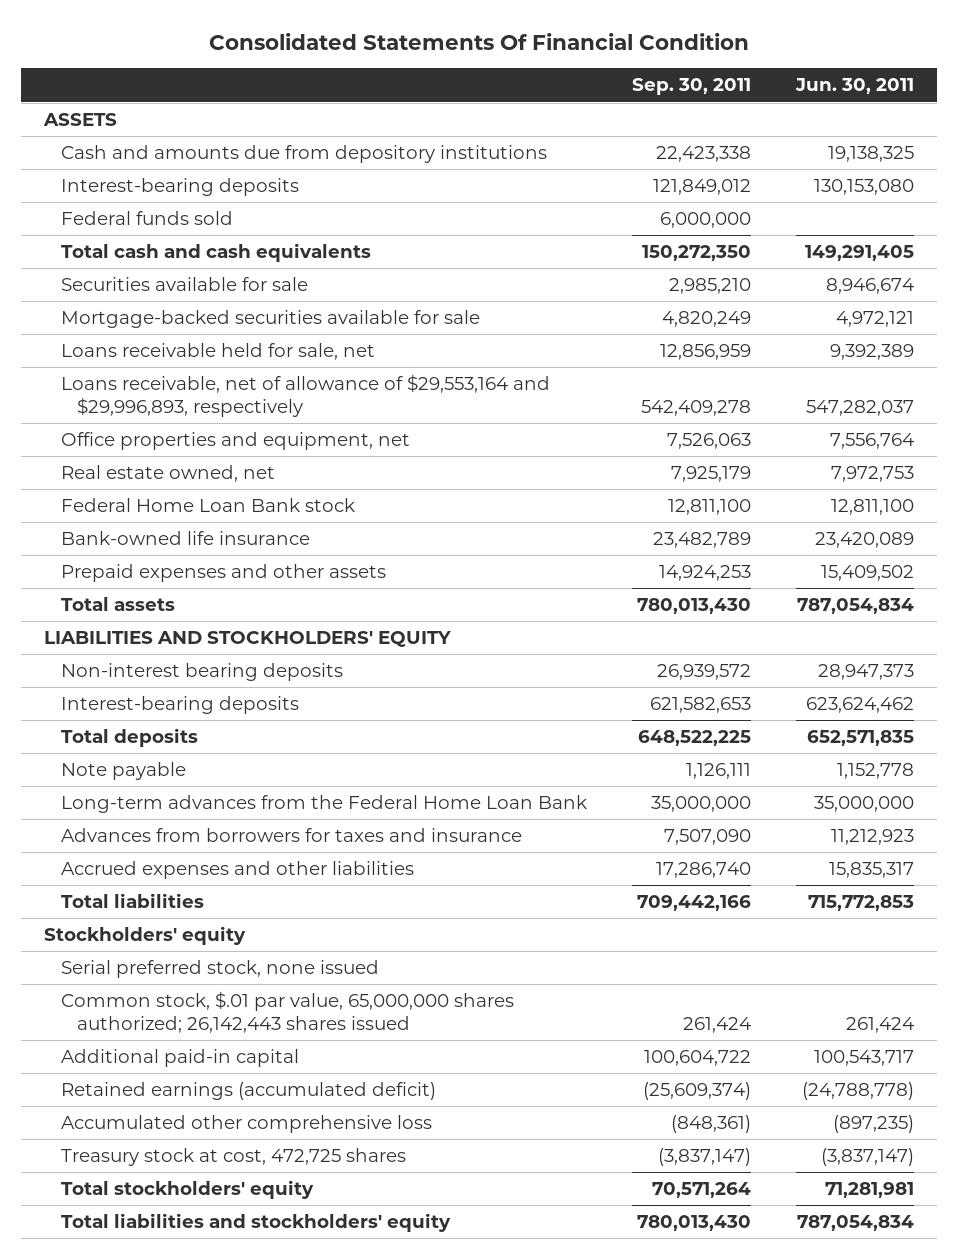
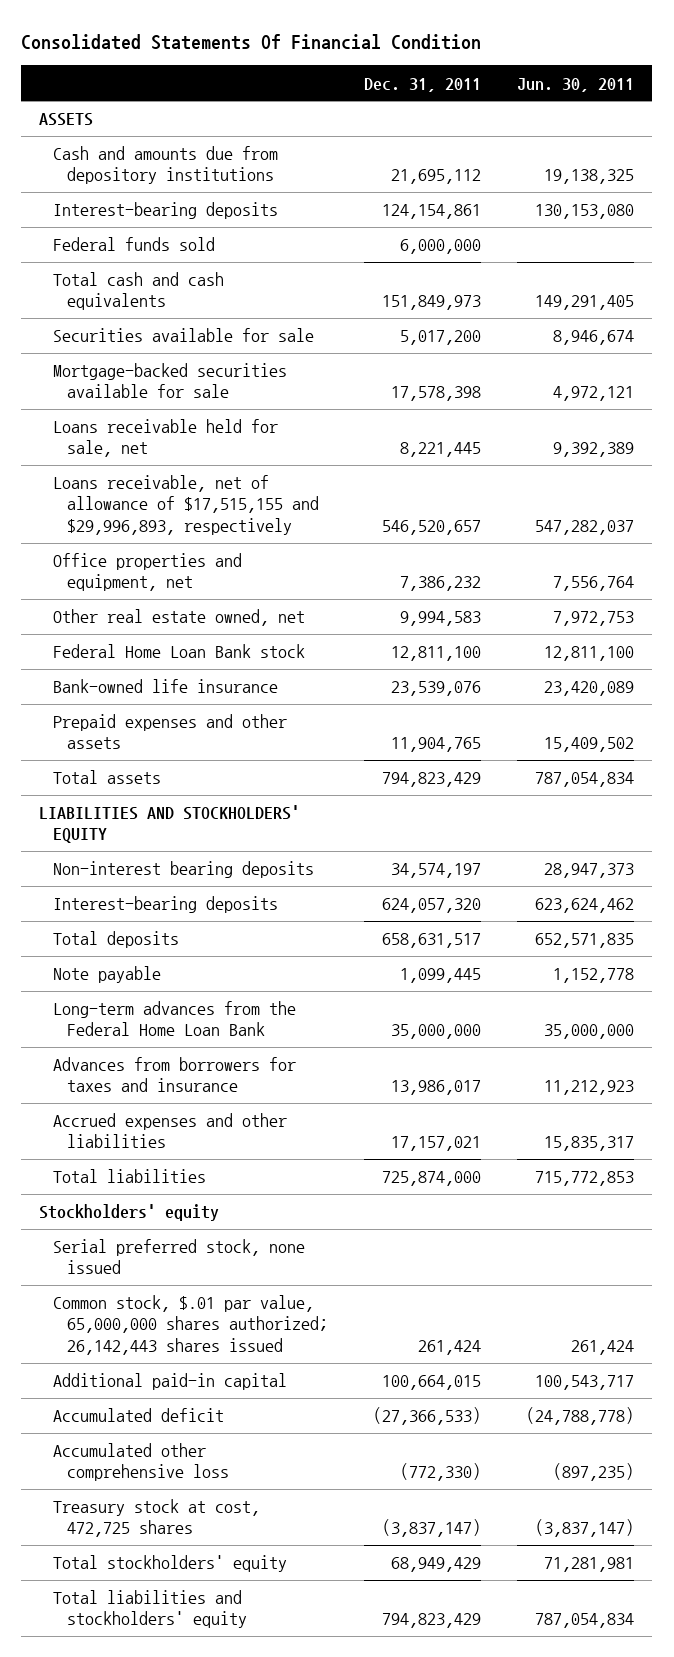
[631,78,751,96] Sep. 30, 2011 -> none
none -> [364,77,482,92] Dec. 31, 2011
[60,374,550,417] Loans receivable, net of allowance of $29,553,164 and $29,996,893, respectively -> [53,475,320,535] Loans receivable, net of allowance of $17,515,155 and $29,996,893, respectively
[60,465,275,483] Real estate owned, net -> [53,609,306,627] Other real estate owned, net
[60,1082,436,1101] Retained earnings (accumulated deficit) -> [53,1408,225,1423] Accumulated deficit

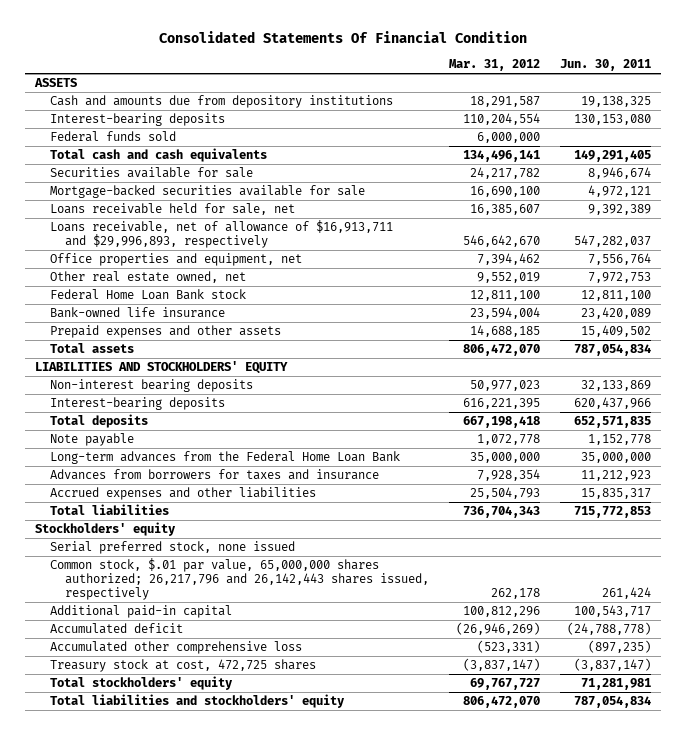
[364,77,482,92] Dec. 31, 2011 -> none
none -> [448,59,540,72] Mar. 31, 2012
[53,475,320,535] Loans receivable, net of allowance of $17,515,155 and $29,996,893, respectively -> [49,220,393,249] Loans receivable, net of allowance of $16,913,711 and $29,996,893, respectively
[544,863,635,879] 28,947,373 -> [580,380,651,392] 32,133,869
[535,898,635,914] 623,624,462 -> [573,397,651,410] 620,437,966
[53,1295,329,1355] Common stock, $.01 par value, 65,000,000 shares authorized; 26,142,443 shares issued -> [49,558,429,601] Common stock, $.01 par value, 65,000,000 shares authorized; 26,217,796 and 26,142,443 shares issued, respectively

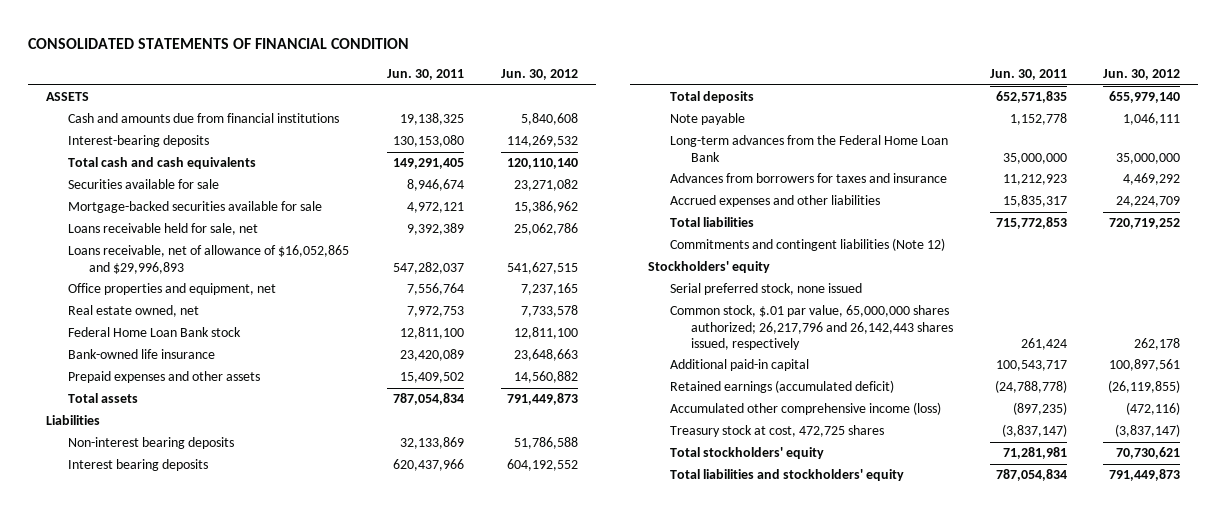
[158,31,527,44] Consolidated Statements Of Financial Condition -> [27,38,409,50] CONSOLIDATED STATEMENTS OF FINANCIAL CONDITION
[448,59,540,72] Mar. 31, 2012 -> none
none -> [500,69,578,81] Jun. 30, 2012
[49,95,393,109] Cash and amounts due from depository institutions -> [67,113,339,124] Cash and amounts due from financial institutions
[49,131,176,143] Federal funds sold -> none
[49,220,393,249] Loans receivable, net of allowance of $16,913,711 and $29,996,893, respectively -> [67,245,349,274] Loans receivable, net of allowance of $16,052,865 and $29,996,893
[49,271,246,284] Other real estate owned, net -> [67,305,199,318] Real estate owned, net
[35,361,289,375] LIABILITIES AND STOCKHOLDERS' EQUITY -> none
none -> [45,415,100,426] Liabilities
[49,397,225,411] Interest-bearing deposits -> [67,459,208,472] Interest bearing deposits
none -> [669,238,945,252] Commitments and contingent liabilities (Note 12)
[49,623,183,635] Accumulated deficit -> [669,380,894,394] Retained earnings (accumulated deficit)
[49,641,302,655] Accumulated other comprehensive loss -> [669,402,941,416] Accumulated other comprehensive income (loss)

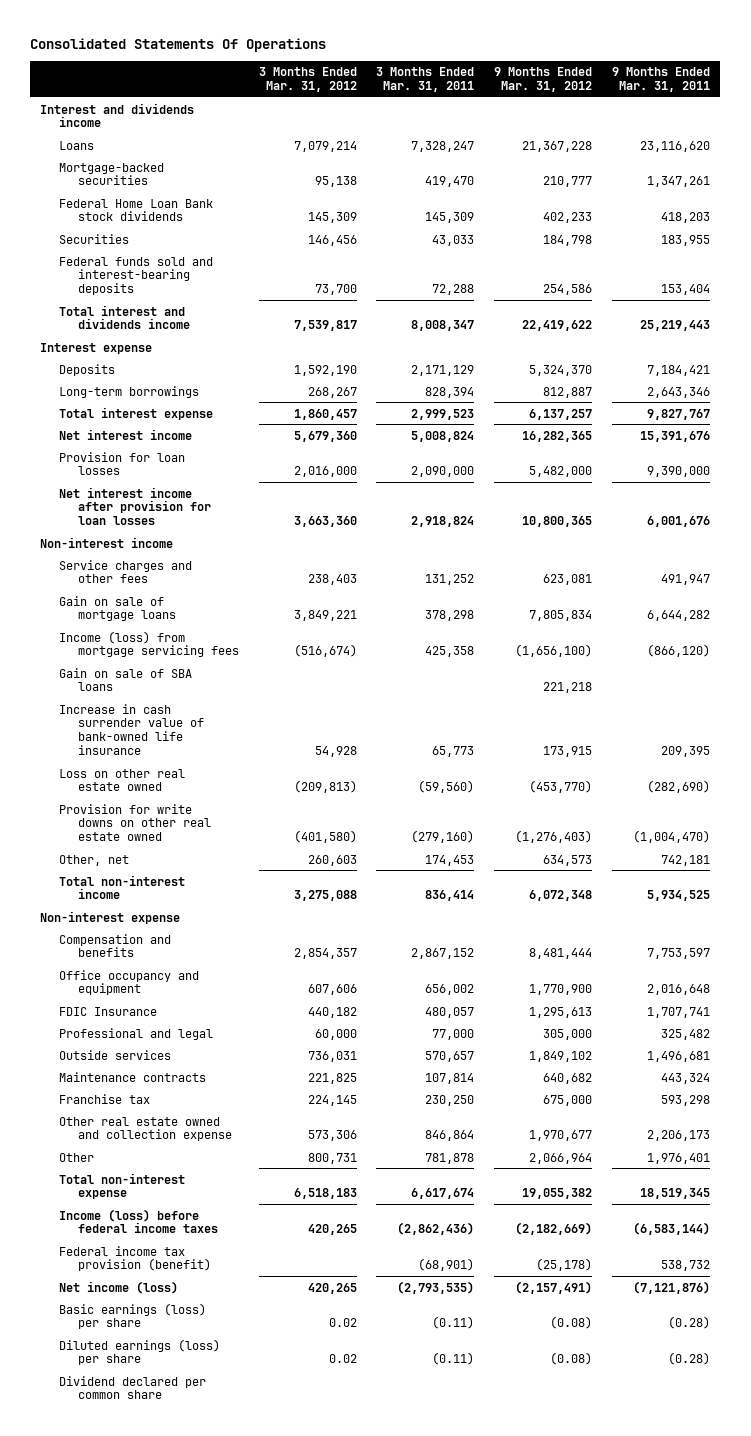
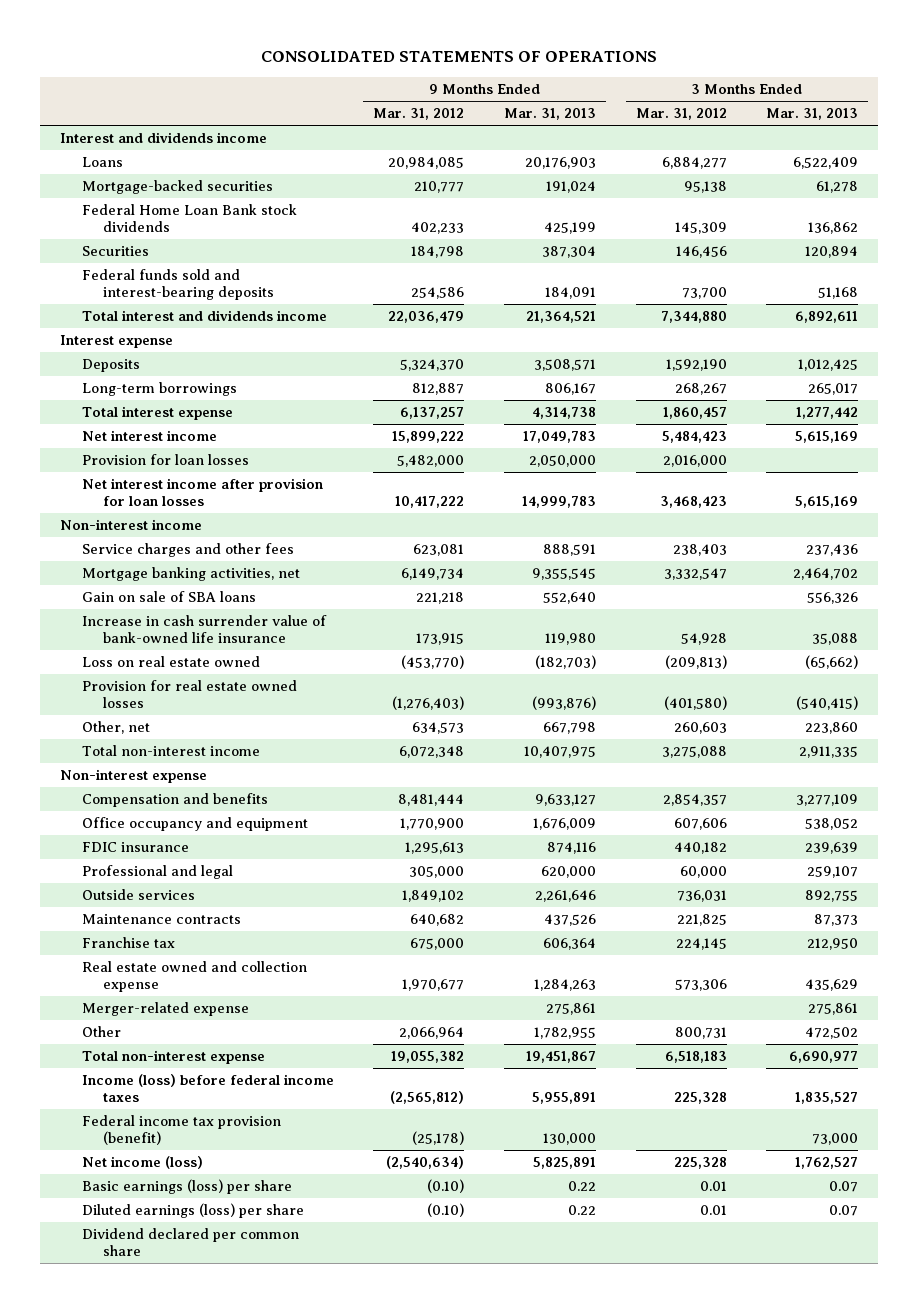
[30,37,327,52] Consolidated Statements Of Operations -> [261,51,658,63] CONSOLIDATED STATEMENTS OF OPERATIONS
[376,67,475,93] 3 Months Ended Mar. 31, 2011 -> none
[612,67,711,93] 9 Months Ended Mar. 31, 2011 -> none
none -> [503,108,596,121] Mar. 31, 2013
none -> [766,108,859,121] Mar. 31, 2013
[293,140,357,152] 7,079,214 -> [661,157,727,170] 6,884,277
[522,140,593,152] 21,367,228 -> [388,157,465,170] 20,984,085
[293,320,357,332] 7,539,817 -> [660,311,727,324] 7,344,880
[522,320,593,332] 22,419,622 -> [388,311,465,324] 22,036,479
[293,430,357,442] 5,679,360 -> [661,431,727,444] 5,484,423
[522,430,593,442] 16,282,365 -> [392,431,465,444] 15,899,222
[293,516,357,528] 3,663,360 -> [659,495,727,508] 3,468,423
[522,516,593,528] 10,800,365 -> [395,495,465,508] 10,417,222
[58,595,176,622] Gain on sale of mortgage loans -> none
[58,630,239,658] Income (loss) from mortgage servicing fees -> none
none -> [81,567,300,582] Mortgage banking activities, net
[58,768,185,792] Loss on other real estate owned -> [81,656,260,668] Loss on real estate owned
[58,803,211,842] Provision for write downs on other real estate owned -> [81,680,297,708] Provision for real estate owned losses
[58,1006,157,1016] FDIC Insurance -> [81,842,189,853] FDIC insurance
[58,1116,232,1142] Other real estate owned and collection expense -> [81,961,307,992] Real estate owned and collection expense
none -> [81,1002,249,1017] Merger-related expense
[307,1224,357,1236] 420,265 -> [673,1091,727,1104] 225,328
[515,1222,593,1236] (2,182,669) -> [390,1090,465,1104] (2,565,812)
[307,1282,357,1294] 420,265 -> [673,1157,727,1170] 225,328
[515,1280,593,1294] (2,157,491) -> [386,1156,465,1170] (2,540,634)
[328,1318,357,1328] 0.02 -> [699,1181,727,1192] 0.01
[550,1316,593,1330] (0.08) -> [427,1179,465,1194] (0.10)
[328,1354,357,1364] 0.02 -> [699,1205,727,1216] 0.01
[550,1352,593,1366] (0.08) -> [427,1203,465,1218] (0.10)

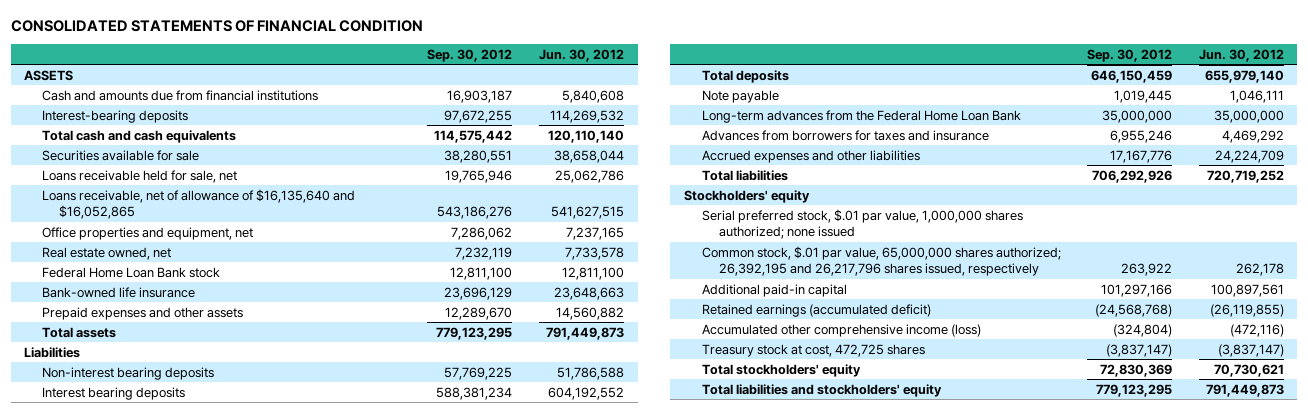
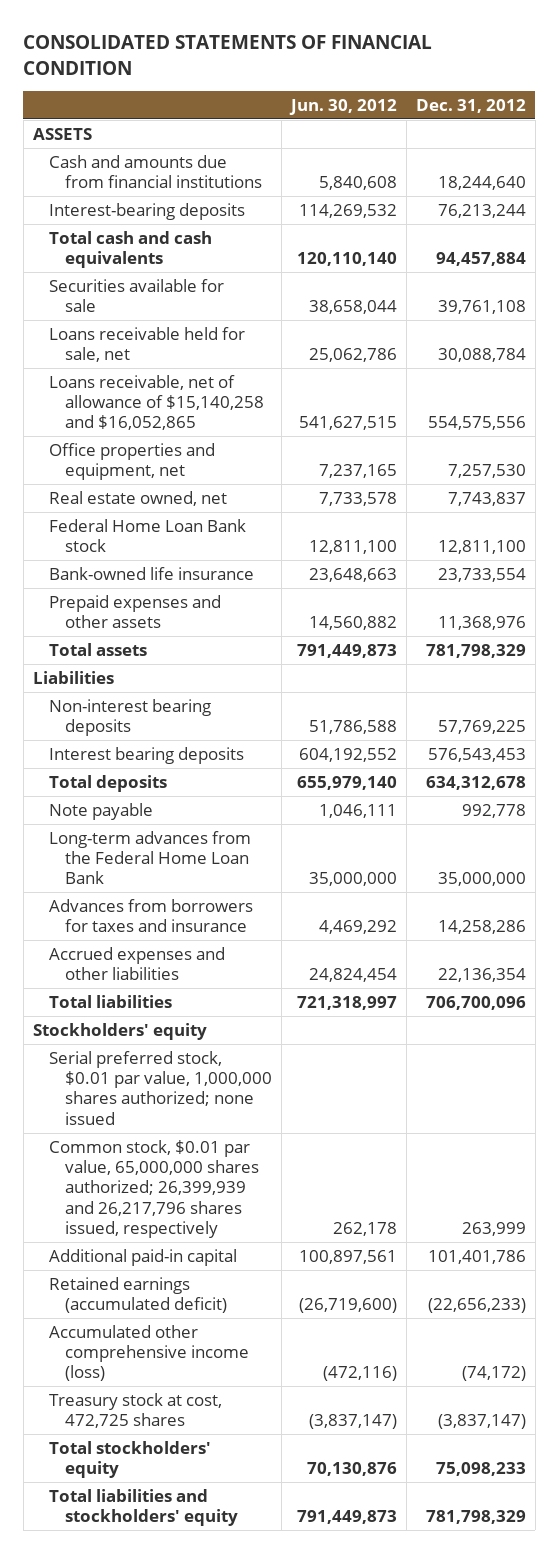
[427,48,513,62] Sep. 30, 2012 -> none
none -> [415,98,526,113] Dec. 31, 2012
[41,188,355,220] Loans receivable, net of allowance of $16,135,640 and $16,052,865 -> [49,374,265,431] Loans receivable, net of allowance of $15,140,258 and $16,052,865
[1215,149,1285,163] 24,224,709 -> [309,968,398,983] 24,824,454
[1207,169,1285,183] 720,719,252 -> [297,995,398,1010] 721,318,997
[701,208,1023,240] Serial preferred stock, $.01 par value, 1,000,000 shares authorized; none issued -> [49,1050,273,1125] Serial preferred stock, $0.01 par value, 1,000,000 shares authorized; none issued
[701,245,1061,277] Common stock, $.01 par value, 65,000,000 shares authorized; 26,392,195 and 26,217,796 shares issued, respectively -> [49,1139,260,1239] Common stock, $0.01 par value, 65,000,000 shares authorized; 26,399,939 and 26,217,796 shares issued, respectively
[1210,303,1285,317] (26,119,855) -> [299,1298,398,1314] (26,719,600)
[1214,363,1285,377] 70,730,621 -> [307,1462,398,1477] 70,130,876

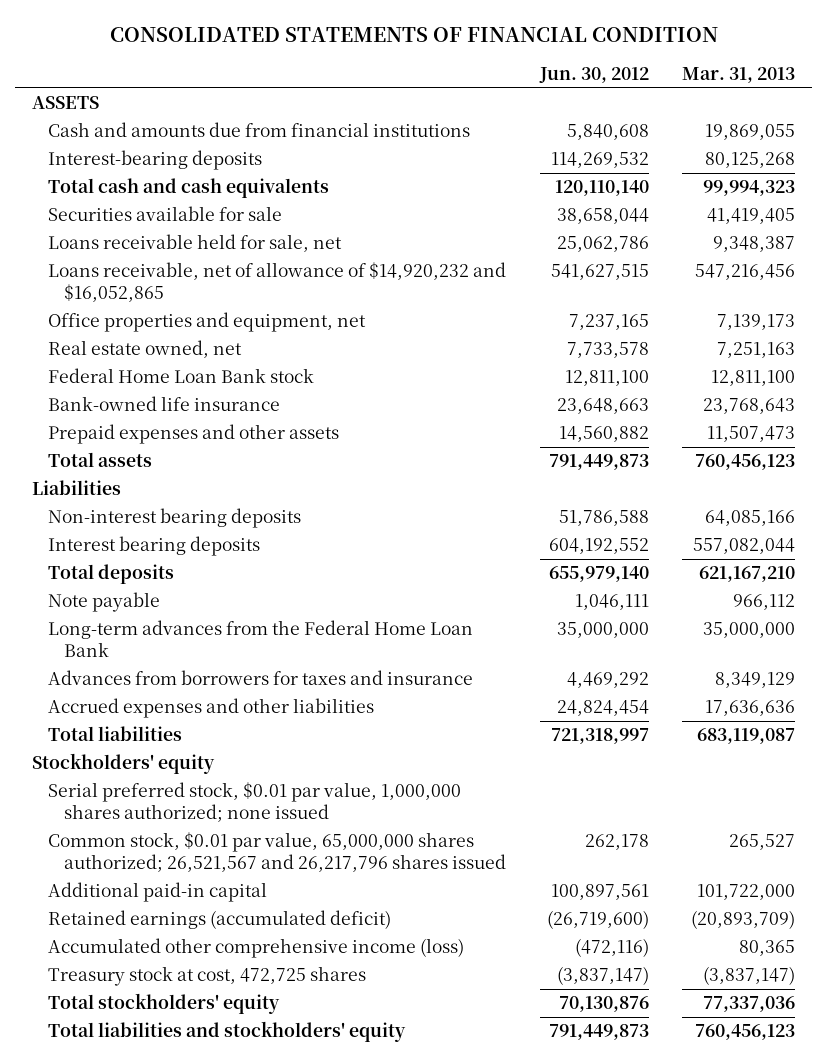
[415,98,526,113] Dec. 31, 2012 -> none
none -> [682,66,796,83] Mar. 31, 2013
[49,374,265,431] Loans receivable, net of allowance of $15,140,258 and $16,052,865 -> [48,262,507,302] Loans receivable, net of allowance of $14,920,232 and $16,052,865
[49,1139,260,1239] Common stock, $0.01 par value, 65,000,000 shares authorized; 26,399,939 and 26,217,796 shares issued, respectively -> [48,832,507,872] Common stock, $0.01 par value, 65,000,000 shares authorized; 26,521,567 and 26,217,796 shares issued

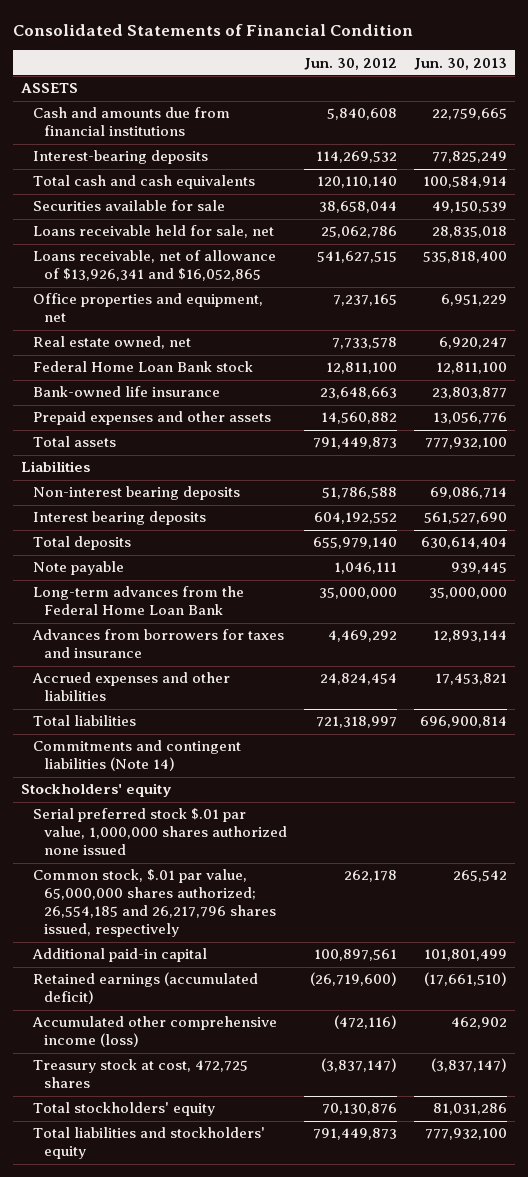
[109,27,718,43] CONSOLIDATED STATEMENTS OF FINANCIAL CONDITION -> [12,23,413,36] Consolidated Statements of Financial Condition
[682,66,796,83] Mar. 31, 2013 -> none
none -> [413,57,507,70] Jun. 30, 2013
[48,262,507,302] Loans receivable, net of allowance of $14,920,232 and $16,052,865 -> [32,250,276,282] Loans receivable, net of allowance of $13,926,341 and $16,052,865
none -> [32,740,241,772] Commitments and contingent liabilities (Note 14)
[48,782,462,822] Serial preferred stock, $0.01 par value, 1,000,000 shares authorized; none issued -> [32,808,287,856] Serial preferred stock $.01 par value, 1,000,000 shares authorized none issued
[48,832,507,872] Common stock, $0.01 par value, 65,000,000 shares authorized; 26,521,567 and 26,217,796 shares issued -> [32,869,276,938] Common stock, $.01 par value, 65,000,000 shares authorized; 26,554,185 and 26,217,796 shares issued, respectively

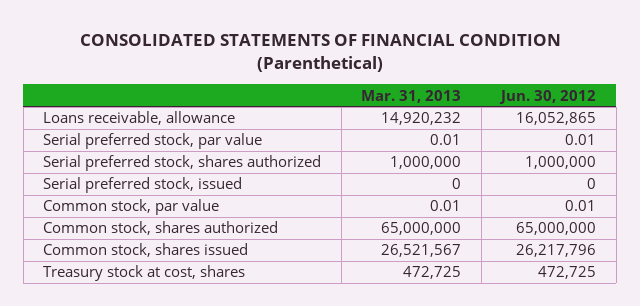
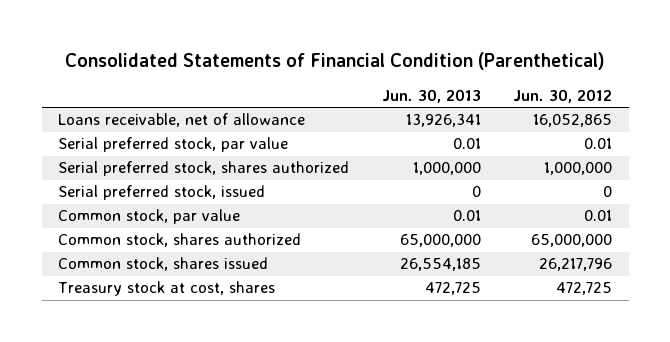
[79,34,561,73] CONSOLIDATED STATEMENTS OF FINANCIAL CONDITION (Parenthetical) -> [65,52,606,71] Consolidated Statements of Financial Condition (Parenthetical)
[361,89,462,103] Mar. 31, 2013 -> none
none -> [381,89,481,104] Jun. 30, 2013
[43,111,236,126] Loans receivable, allowance -> [57,113,305,128] Loans receivable, net of allowance

